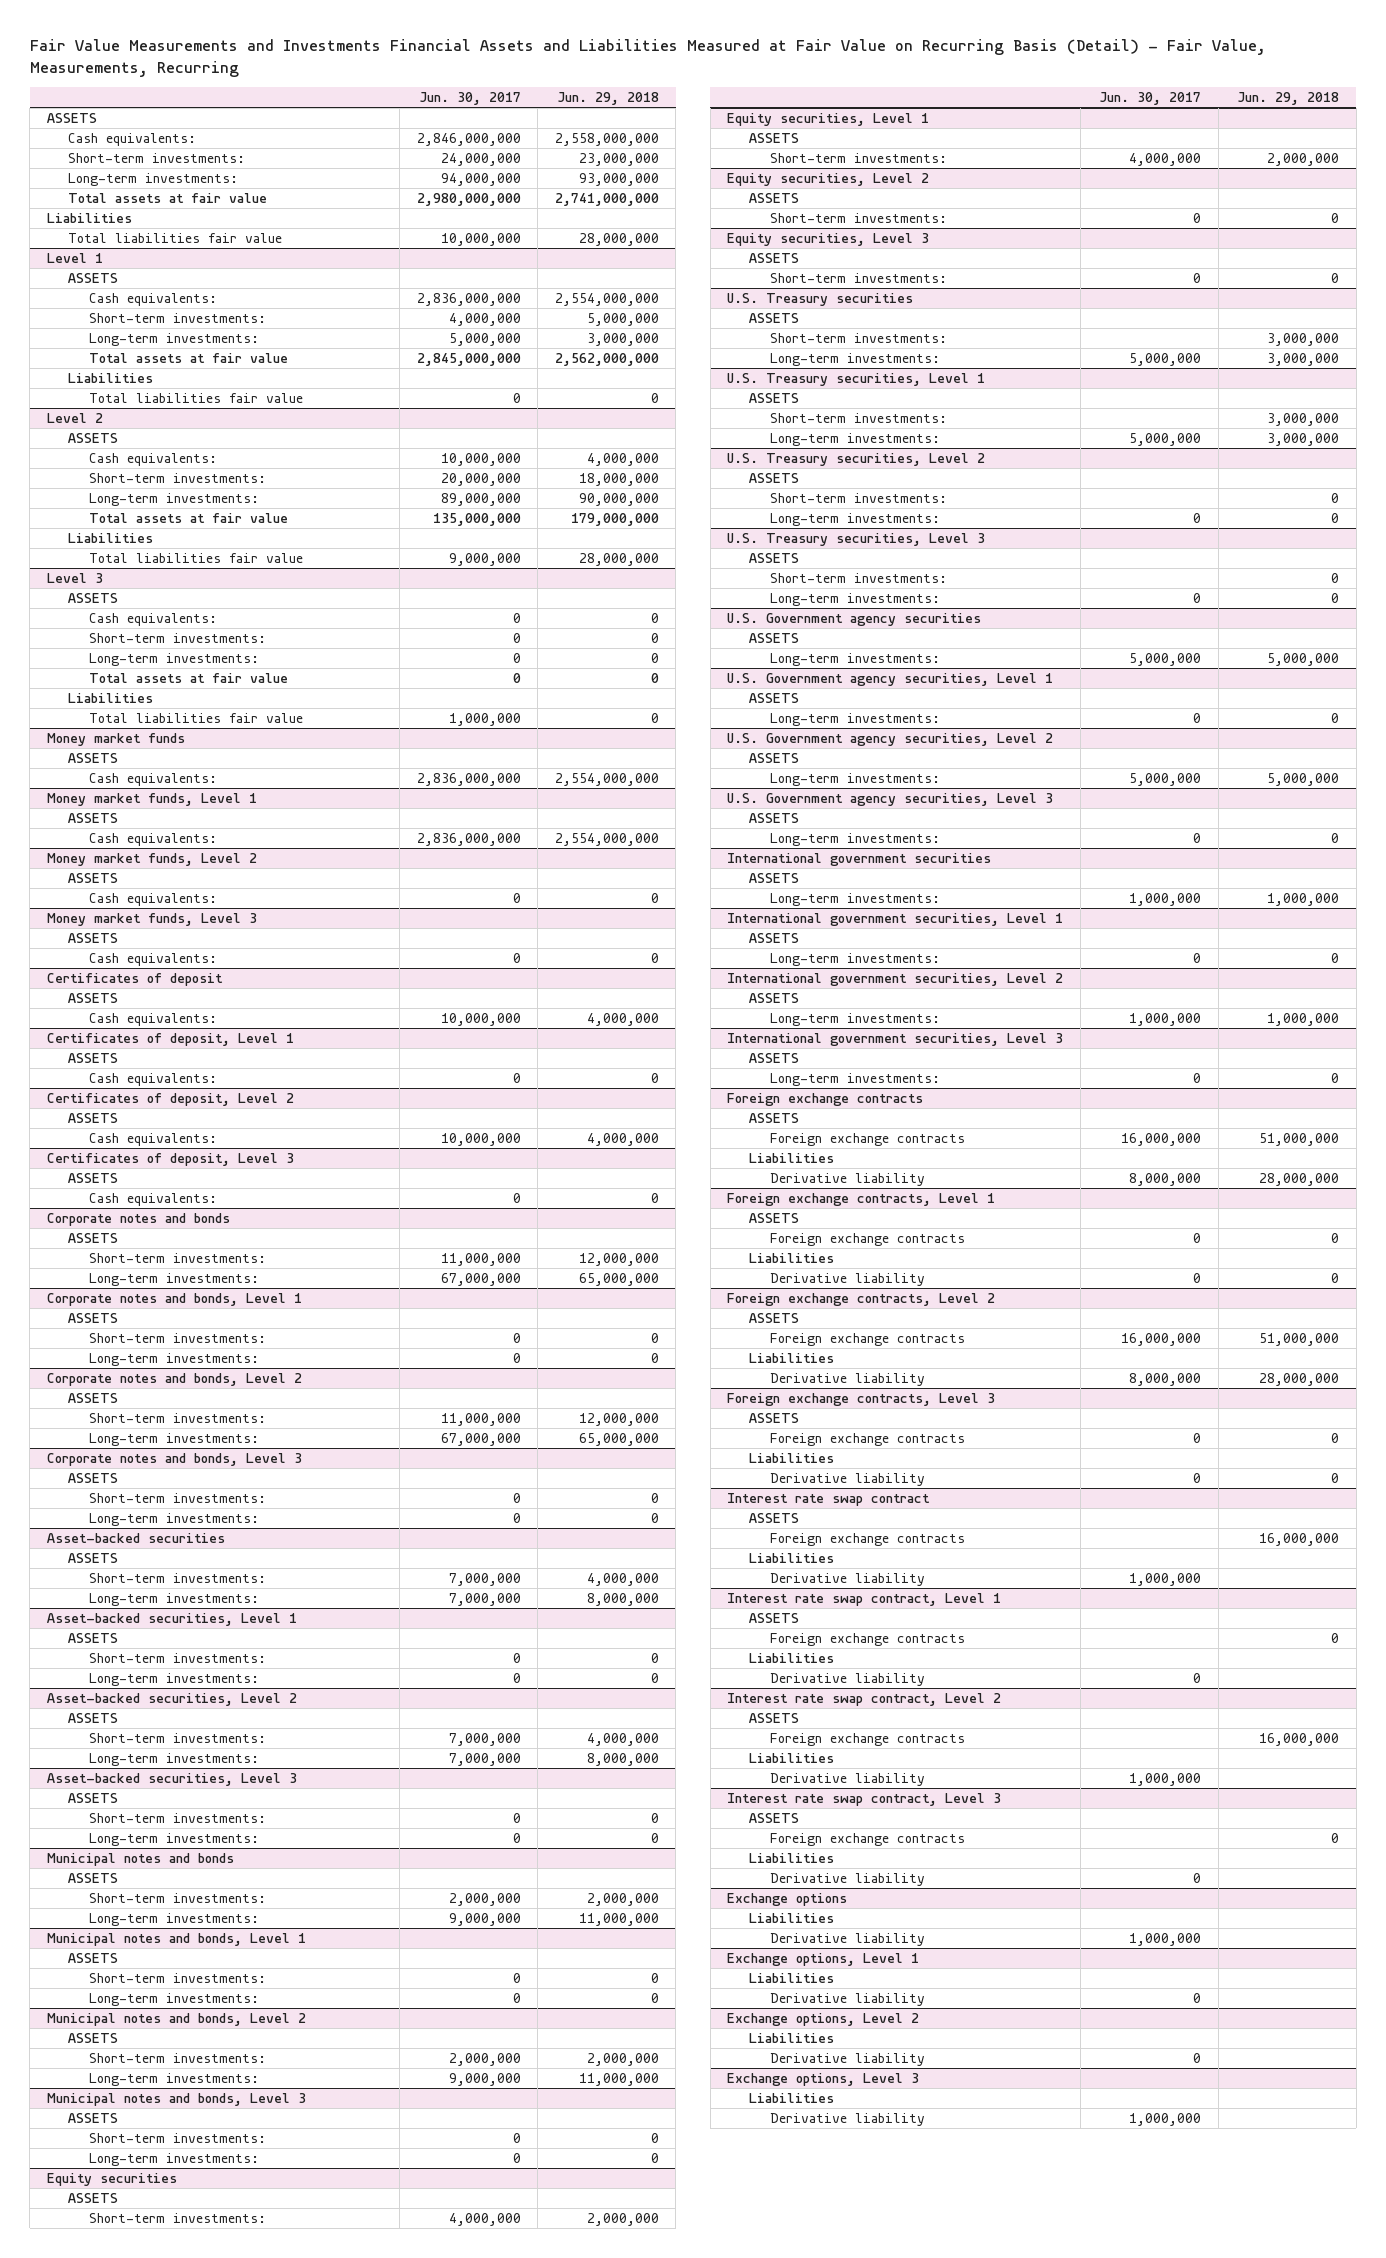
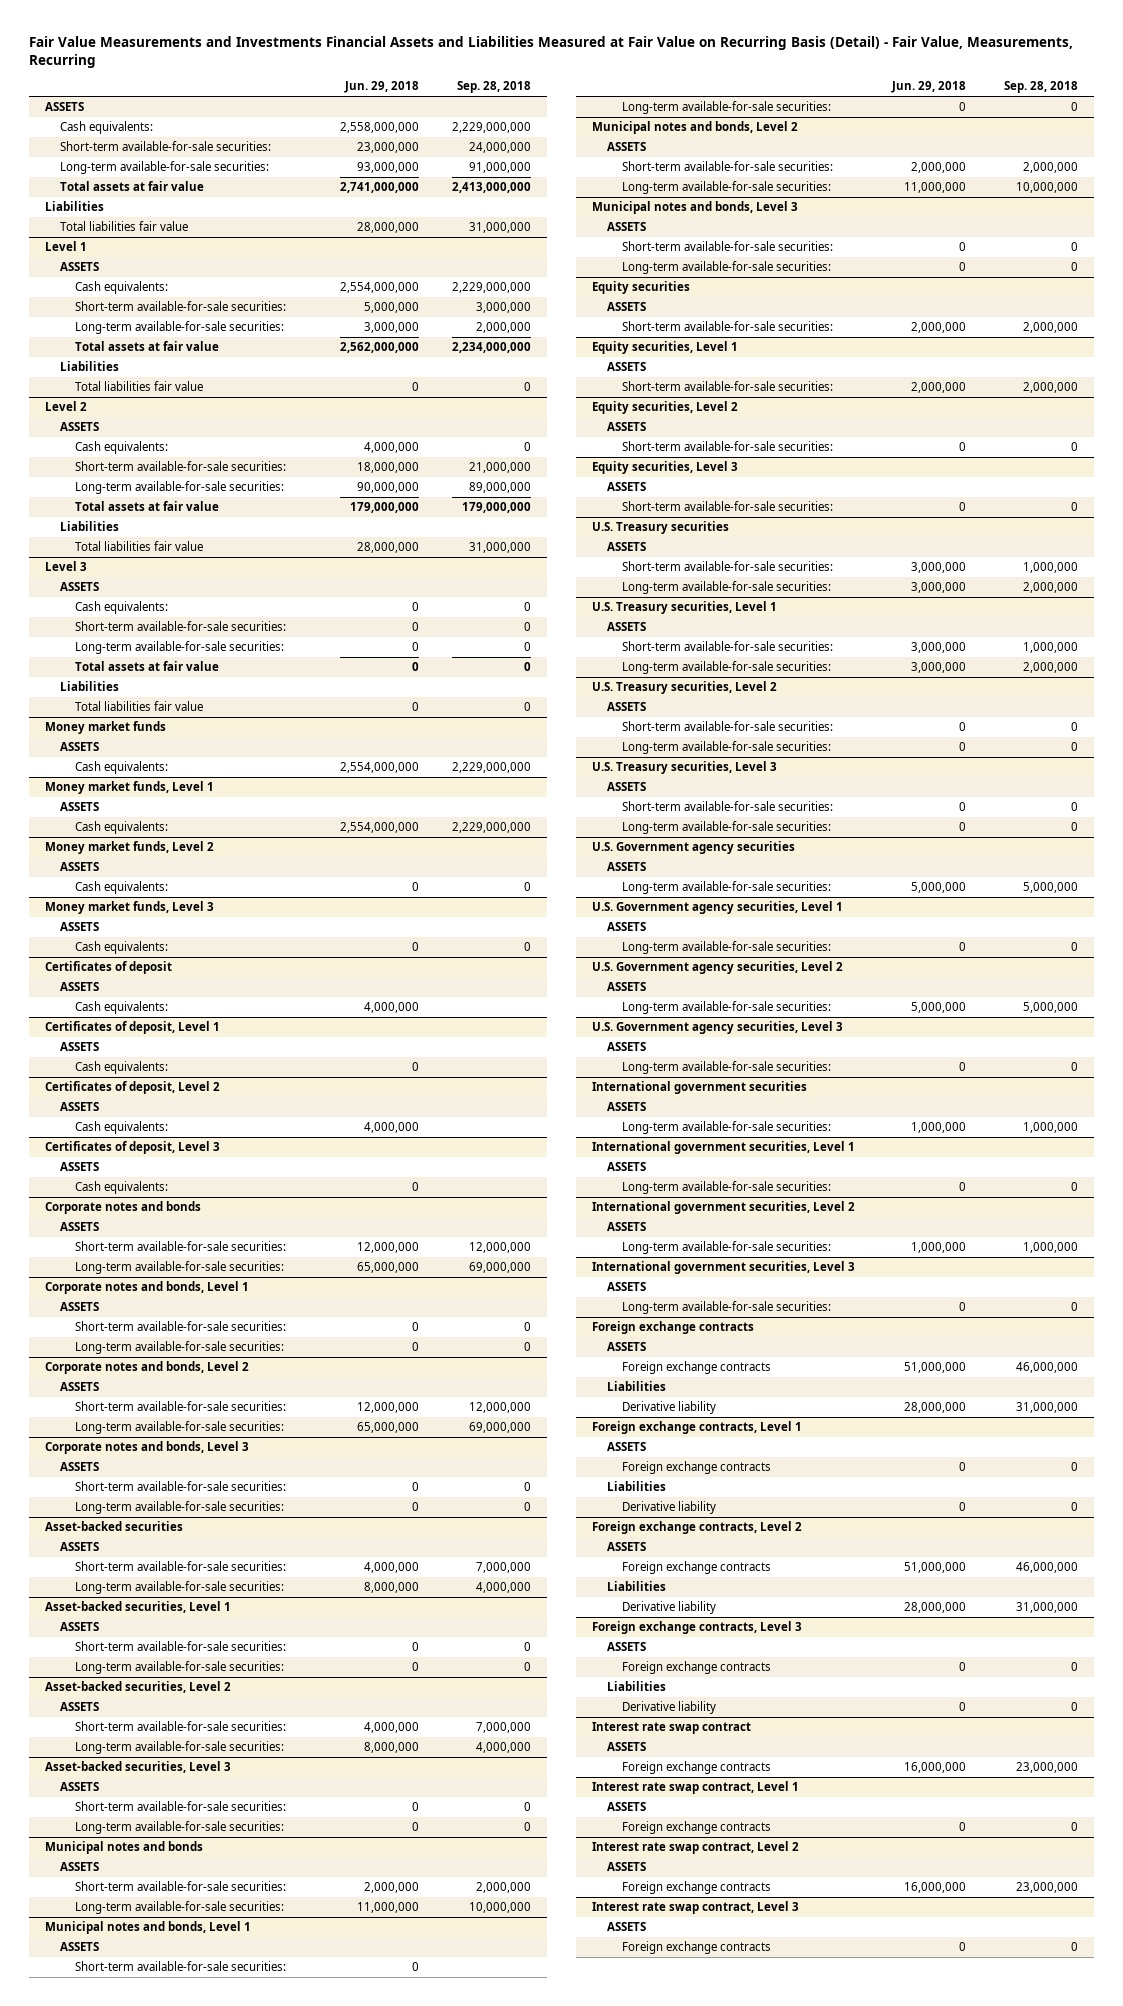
[418,91,521,105] Jun. 30, 2017 -> none
none -> [456,81,531,94] Sep. 28, 2018
[67,153,245,164] Short-term investments: -> [60,140,272,151] Short-term available-for-sale securities:
[67,173,238,187] Long-term investments: -> [60,160,270,174] Long-term available-for-sale securities:
[89,313,267,324] Short-term investments: -> [74,300,286,311] Short-term available-for-sale securities:
[89,333,260,347] Long-term investments: -> [74,320,284,334] Long-term available-for-sale securities:
[89,473,267,484] Short-term investments: -> [74,460,286,471] Short-term available-for-sale securities:
[89,493,260,507] Long-term investments: -> [74,480,284,494] Long-term available-for-sale securities:
[89,633,267,644] Short-term investments: -> [74,620,286,631] Short-term available-for-sale securities:
[89,653,260,667] Long-term investments: -> [74,640,284,654] Long-term available-for-sale securities:
[89,1253,267,1264] Short-term investments: -> [74,1240,286,1251] Short-term available-for-sale securities:
[89,1273,260,1287] Long-term investments: -> [74,1260,284,1274] Long-term available-for-sale securities:
[89,1333,267,1344] Short-term investments: -> [74,1320,286,1331] Short-term available-for-sale securities:
[89,1353,260,1367] Long-term investments: -> [74,1340,284,1354] Long-term available-for-sale securities:
[89,1413,267,1424] Short-term investments: -> [74,1400,286,1411] Short-term available-for-sale securities:
[89,1433,260,1447] Long-term investments: -> [74,1420,284,1434] Long-term available-for-sale securities:
[89,1493,267,1504] Short-term investments: -> [74,1480,286,1491] Short-term available-for-sale securities:
[89,1513,260,1527] Long-term investments: -> [74,1500,284,1514] Long-term available-for-sale securities:
[89,1573,267,1584] Short-term investments: -> [74,1560,286,1571] Short-term available-for-sale securities:
[89,1593,260,1607] Long-term investments: -> [74,1580,284,1594] Long-term available-for-sale securities:
[89,1653,267,1664] Short-term investments: -> [74,1640,286,1651] Short-term available-for-sale securities:
[89,1673,260,1687] Long-term investments: -> [74,1660,284,1674] Long-term available-for-sale securities:
[89,1733,267,1744] Short-term investments: -> [74,1720,286,1731] Short-term available-for-sale securities:
[89,1753,260,1767] Long-term investments: -> [74,1740,284,1754] Long-term available-for-sale securities:
[89,1813,267,1824] Short-term investments: -> [74,1800,286,1811] Short-term available-for-sale securities:
[89,1833,260,1847] Long-term investments: -> [74,1820,284,1834] Long-term available-for-sale securities:
[89,1893,267,1904] Short-term investments: -> [74,1880,286,1891] Short-term available-for-sale securities:
[89,1913,260,1927] Long-term investments: -> [74,1900,284,1914] Long-term available-for-sale securities:
[89,1973,267,1984] Short-term investments: -> [74,1960,286,1971] Short-term available-for-sale securities:
[89,1993,260,2007] Long-term investments: -> [621,100,831,114] Long-term available-for-sale securities:
[89,2053,267,2064] Short-term investments: -> [621,160,833,171] Short-term available-for-sale securities:
[89,2073,260,2087] Long-term investments: -> [621,180,831,194] Long-term available-for-sale securities:
[89,2133,267,2144] Short-term investments: -> [621,240,833,251] Short-term available-for-sale securities:
[89,2153,260,2167] Long-term investments: -> [621,260,831,274] Long-term available-for-sale securities:
[89,2213,267,2224] Short-term investments: -> [621,320,833,331] Short-term available-for-sale securities:
[769,153,947,164] Short-term investments: -> [621,380,833,391] Short-term available-for-sale securities:
[769,213,947,224] Short-term investments: -> [621,440,833,451] Short-term available-for-sale securities:
[769,273,947,284] Short-term investments: -> [621,500,833,511] Short-term available-for-sale securities:
[769,333,947,344] Short-term investments: -> [621,560,833,571] Short-term available-for-sale securities:
[769,353,940,367] Long-term investments: -> [621,580,831,594] Long-term available-for-sale securities:
[769,413,947,424] Short-term investments: -> [621,640,833,651] Short-term available-for-sale securities:
[769,433,940,447] Long-term investments: -> [621,660,831,674] Long-term available-for-sale securities:
[769,493,947,504] Short-term investments: -> [621,720,833,731] Short-term available-for-sale securities:
[769,513,940,527] Long-term investments: -> [621,740,831,754] Long-term available-for-sale securities:
[769,573,947,584] Short-term investments: -> [621,800,833,811] Short-term available-for-sale securities:
[769,593,940,607] Long-term investments: -> [621,820,831,834] Long-term available-for-sale securities:
[769,653,940,667] Long-term investments: -> [621,880,831,894] Long-term available-for-sale securities:
[769,713,940,727] Long-term investments: -> [621,940,831,954] Long-term available-for-sale securities:
[769,773,940,787] Long-term investments: -> [621,1000,831,1014] Long-term available-for-sale securities:
[769,833,940,847] Long-term investments: -> [621,1060,831,1074] Long-term available-for-sale securities:
[769,893,940,907] Long-term investments: -> [621,1120,831,1134] Long-term available-for-sale securities:
[769,953,940,967] Long-term investments: -> [621,1180,831,1194] Long-term available-for-sale securities:
[769,1013,940,1027] Long-term investments: -> [621,1240,831,1254] Long-term available-for-sale securities:
[769,1073,940,1087] Long-term investments: -> [621,1300,831,1314] Long-term available-for-sale securities:
[748,1553,834,1564] Liabilities -> none
[769,1573,925,1587] Derivative liability -> none
[748,1653,834,1664] Liabilities -> none
[769,1673,925,1687] Derivative liability -> none
[748,1753,834,1764] Liabilities -> none
[769,1773,925,1787] Derivative liability -> none
[748,1853,834,1864] Liabilities -> none
[769,1873,925,1887] Derivative liability -> none
[727,1893,848,1907] Exchange options -> none
[748,1913,834,1924] Liabilities -> none
[769,1933,925,1947] Derivative liability -> none
[727,1953,920,1967] Exchange options, Level 1 -> none
[748,1973,834,1984] Liabilities -> none
[769,1993,925,2007] Derivative liability -> none
[727,2013,920,2027] Exchange options, Level 2 -> none
[748,2033,834,2044] Liabilities -> none
[769,2053,925,2067] Derivative liability -> none
[727,2073,920,2087] Exchange options, Level 3 -> none
[748,2093,834,2104] Liabilities -> none
[769,2113,925,2127] Derivative liability -> none

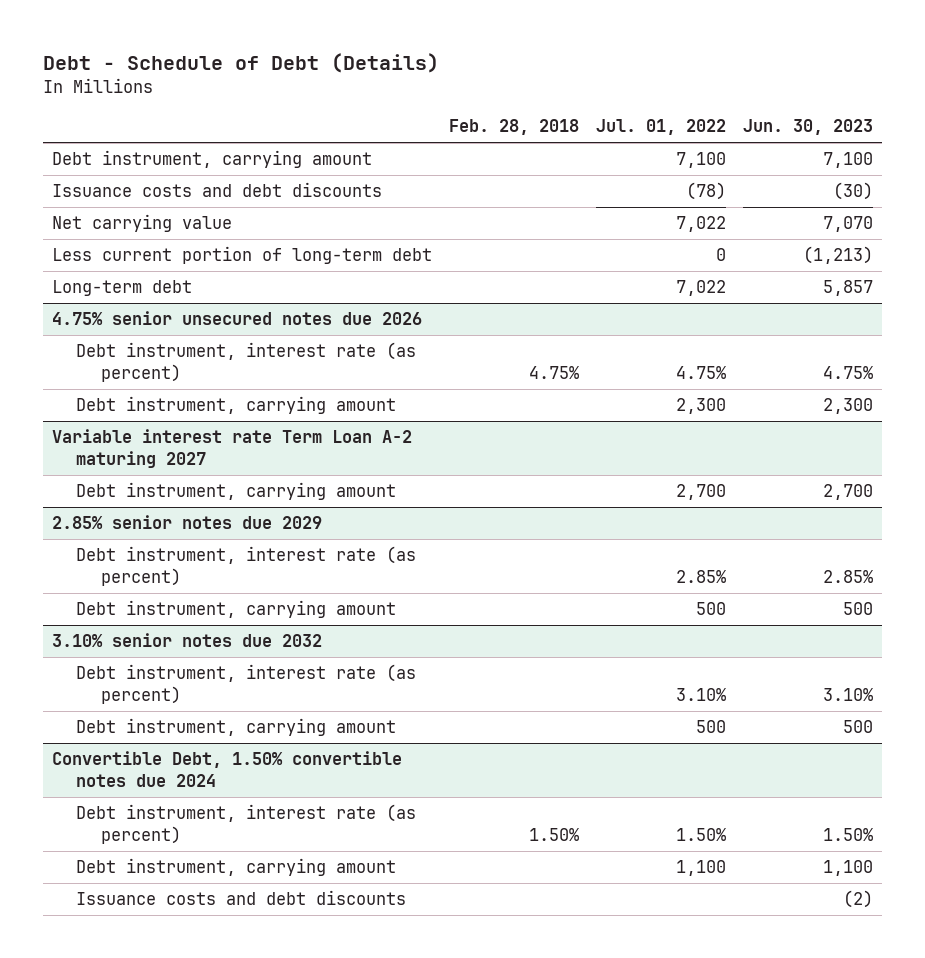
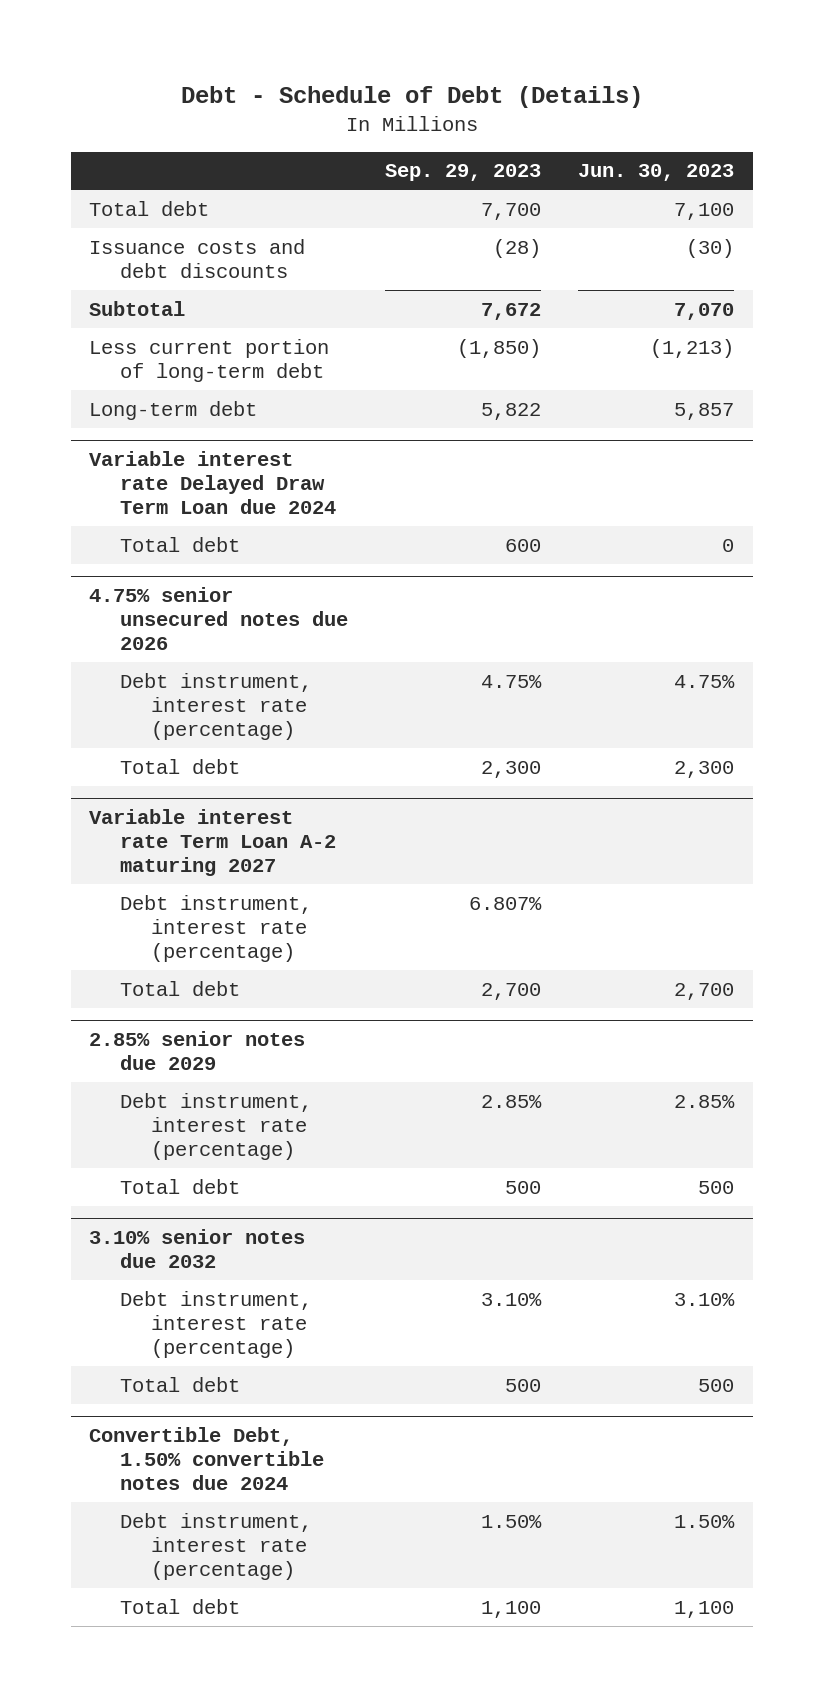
[449,119,580,136] Feb. 28, 2018 -> none
[596,119,727,136] Jul. 01, 2022 -> none
none -> [385,164,542,182] Sep. 29, 2023
[51,150,372,169] Debt instrument, carrying amount -> [89,200,210,216] Total debt
[51,214,232,233] Net carrying value -> [89,300,186,316] Subtotal
none -> [89,450,337,514] Variable interest rate Delayed Draw Term Loan due 2024
none -> [120,536,241,552] Total debt
[76,342,417,383] Debt instrument, interest rate (as percent) -> [120,672,313,740] Debt instrument, interest rate (percentage)
[76,396,397,415] Debt instrument, carrying amount -> [120,758,241,774] Total debt
none -> [120,894,313,962] Debt instrument, interest rate (percentage)
[76,482,397,501] Debt instrument, carrying amount -> [120,980,241,996] Total debt
[76,546,417,587] Debt instrument, interest rate (as percent) -> [120,1092,313,1160] Debt instrument, interest rate (percentage)
[76,600,397,619] Debt instrument, carrying amount -> [120,1178,241,1194] Total debt
[76,664,417,705] Debt instrument, interest rate (as percent) -> [120,1290,313,1358] Debt instrument, interest rate (percentage)
[76,718,397,737] Debt instrument, carrying amount -> [120,1376,241,1392] Total debt
[76,890,407,906] Issuance costs and debt discounts -> none
[76,804,417,845] Debt instrument, interest rate (as percent) -> [120,1512,313,1580] Debt instrument, interest rate (percentage)
[76,858,397,877] Debt instrument, carrying amount -> [120,1598,241,1614] Total debt

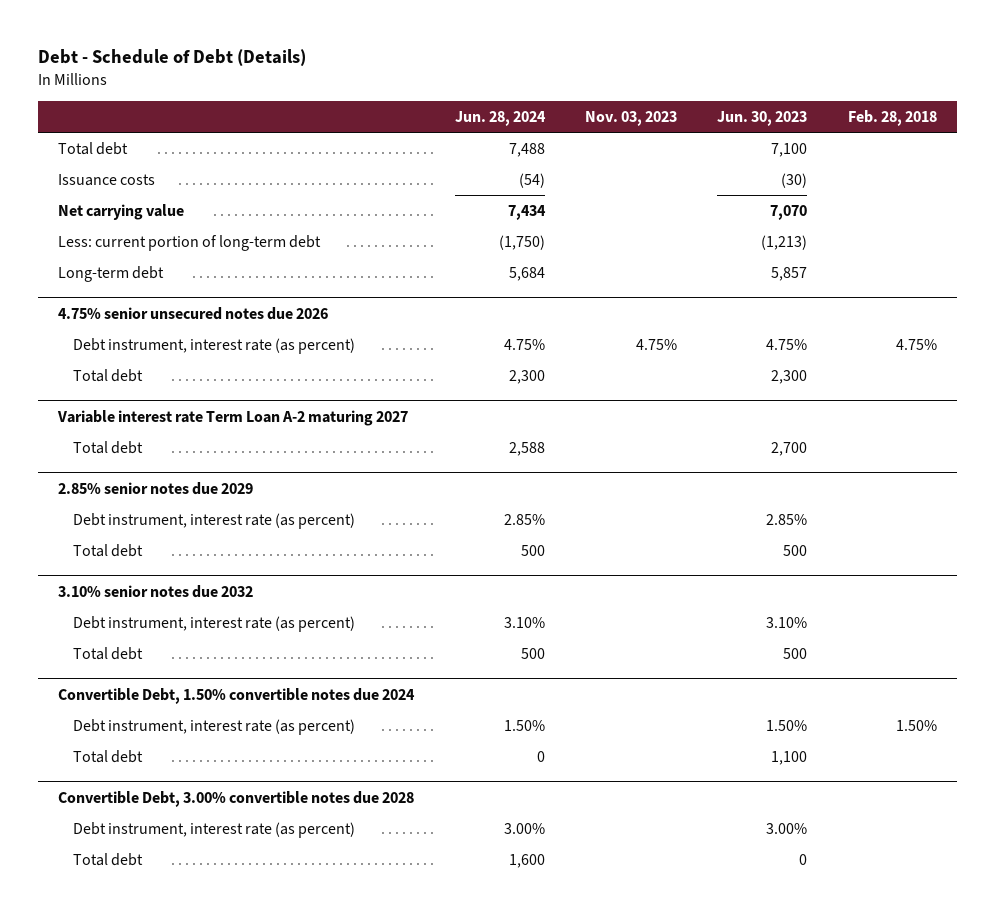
[385,164,542,182] Sep. 29, 2023 -> none
none -> [454,110,546,126] Jun. 28, 2024
none -> [584,110,677,126] Nov. 03, 2023
none -> [847,109,937,126] Feb. 28, 2018
[89,238,306,278] Issuance costs and debt discounts -> [58,173,156,186] Issuance costs
[89,300,186,316] Subtotal -> [58,203,185,220] Net carrying value
[89,338,330,382] Less current portion of long-term debt -> [58,234,322,251] Less: current portion of long-term debt
[89,450,337,514] Variable interest rate Delayed Draw Term Loan due 2024 -> none
[120,536,241,552] Total debt -> none
[120,672,313,740] Debt instrument, interest rate (percentage) -> [72,337,355,354] Debt instrument, interest rate (as percent)
[120,894,313,962] Debt instrument, interest rate (percentage) -> none
[120,1092,313,1160] Debt instrument, interest rate (percentage) -> [72,512,355,529] Debt instrument, interest rate (as percent)
[120,1290,313,1358] Debt instrument, interest rate (percentage) -> [72,615,355,632] Debt instrument, interest rate (as percent)
[120,1512,313,1580] Debt instrument, interest rate (percentage) -> [72,718,355,735] Debt instrument, interest rate (as percent)
none -> [58,790,415,807] Convertible Debt, 3.00% convertible notes due 2028
none -> [72,821,355,838] Debt instrument, interest rate (as percent)
none -> [72,852,143,866] Total debt

